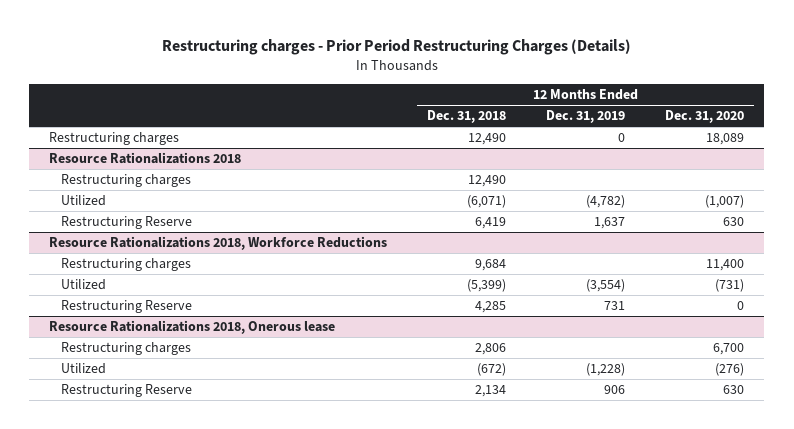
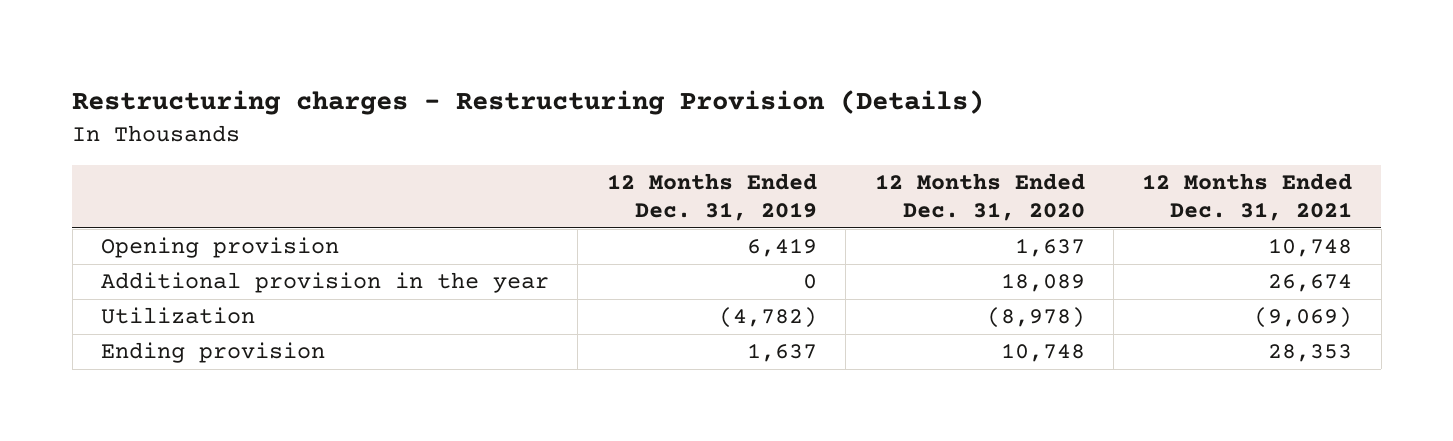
[161,39,631,56] Restructuring charges - Prior Period Restructuring Charges (Details) -> [72,90,985,116] Restructuring charges - Restructuring Provision (Details)
[427,110,507,124] Dec. 31, 2018 -> none
none -> [1142,173,1353,222] 12 Months Ended Dec. 31, 2021
[49,152,242,165] Resource Rationalizations 2018 -> none
[60,174,191,188] Restructuring charges -> none
[60,195,106,207] Utilized -> none
[60,216,192,230] Restructuring Reserve -> none
[49,236,388,251] Resource Rationalizations 2018, Workforce Reductions -> none
[60,258,191,272] Restructuring charges -> none
[60,279,106,291] Utilized -> none
[60,300,192,314] Restructuring Reserve -> none
[49,320,336,335] Resource Rationalizations 2018, Onerous lease -> none
[60,342,191,356] Restructuring charges -> none
[60,363,106,375] Utilized -> none
[60,384,192,398] Restructuring Reserve -> none
none -> [101,237,340,259] Opening provision
[49,132,180,146] Restructuring charges -> [101,272,550,294] Additional provision in the year
none -> [101,307,256,325] Utilization
none -> [101,342,326,364] Ending provision

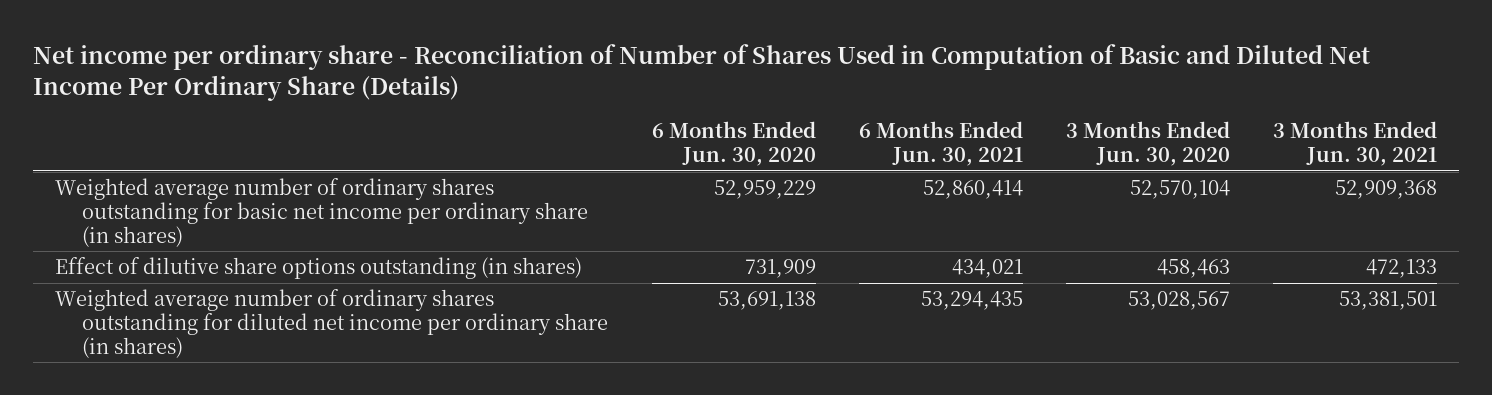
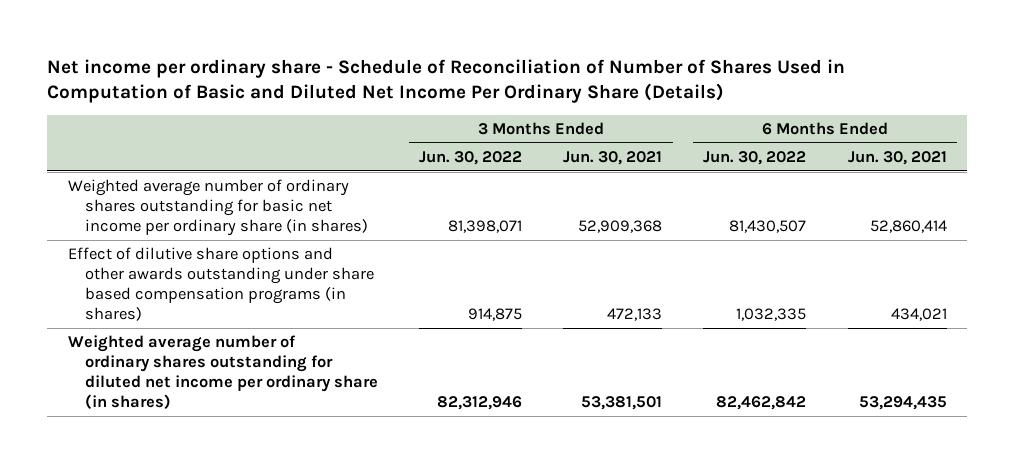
[33,44,1371,102] Net income per ordinary share - Reconciliation of Number of Shares Used in Computation of Basic and Diluted Net Income Per Ordinary Share (Details) -> [47,58,846,104] Net income per ordinary share - Schedule of Reconciliation of Number of Shares Used in Computation of Basic and Diluted Net Income Per Ordinary Share (Details)
[651,121,816,166] 6 Months Ended Jun. 30, 2020 -> none
[1066,121,1231,166] 3 Months Ended Jun. 30, 2020 -> none
none -> [419,151,523,166] Jun. 30, 2022
none -> [703,151,807,166] Jun. 30, 2022
[55,257,583,280] Effect of dilutive share options outstanding (in shares) -> [67,247,375,322] Effect of dilutive share options and other awards outstanding under share based compensation programs (in shares)

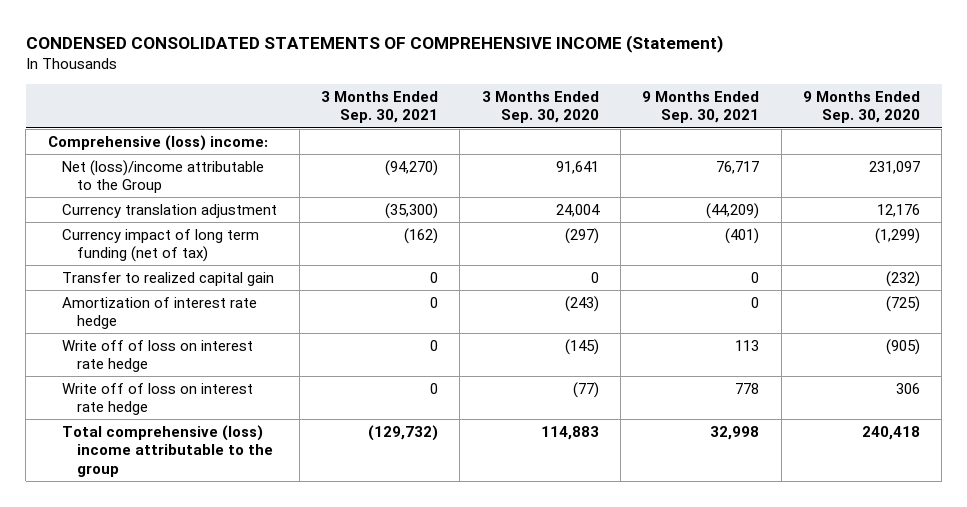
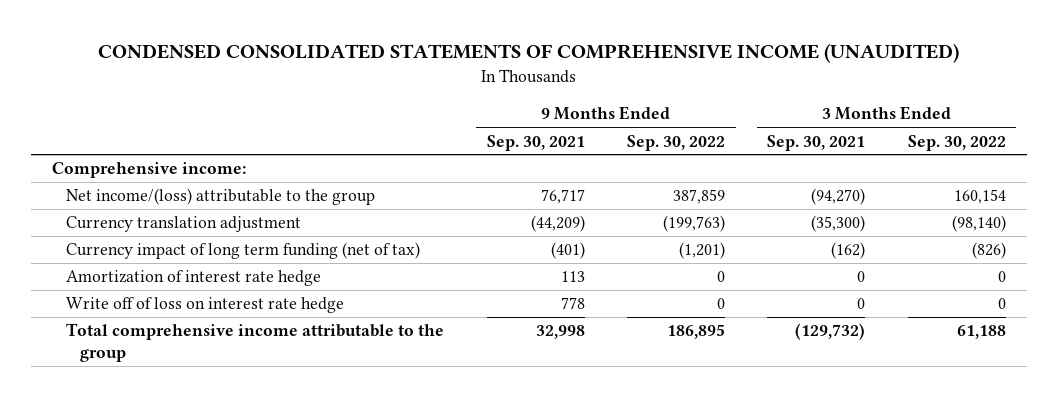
[25,34,723,53] CONDENSED CONSOLIDATED STATEMENTS OF COMPREHENSIVE INCOME (Statement) -> [97,43,959,64] CONDENSED CONSOLIDATED STATEMENTS OF COMPREHENSIVE INCOME (UNAUDITED)
[481,90,599,124] 3 Months Ended Sep. 30, 2020 -> none
[802,90,920,124] 9 Months Ended Sep. 30, 2020 -> none
none -> [626,134,725,151] Sep. 30, 2022
none -> [907,134,1006,151] Sep. 30, 2022
[47,134,268,151] Comprehensive (loss) income: -> [52,162,247,179] Comprehensive income:
[62,159,265,194] Net (loss)/income attributable to the Group -> [66,188,376,206] Net income/(loss) attributable to the group
[62,271,275,286] Transfer to realized capital gain -> none
[62,339,254,373] Write off of loss on interest rate hedge -> none
[751,296,760,308] 0 -> [560,271,585,283] 113
[62,424,274,478] Total comprehensive (loss) income attributable to the group -> [66,323,445,362] Total comprehensive income attributable to the group

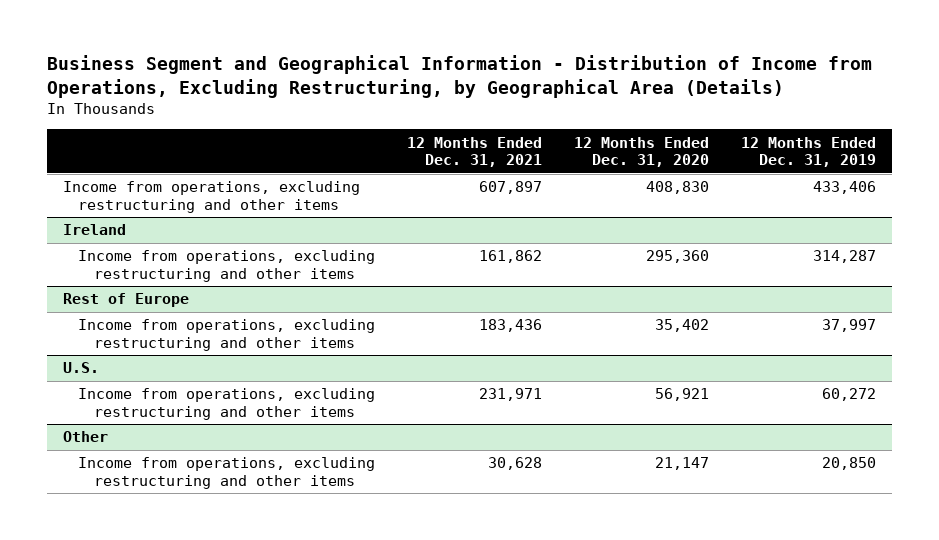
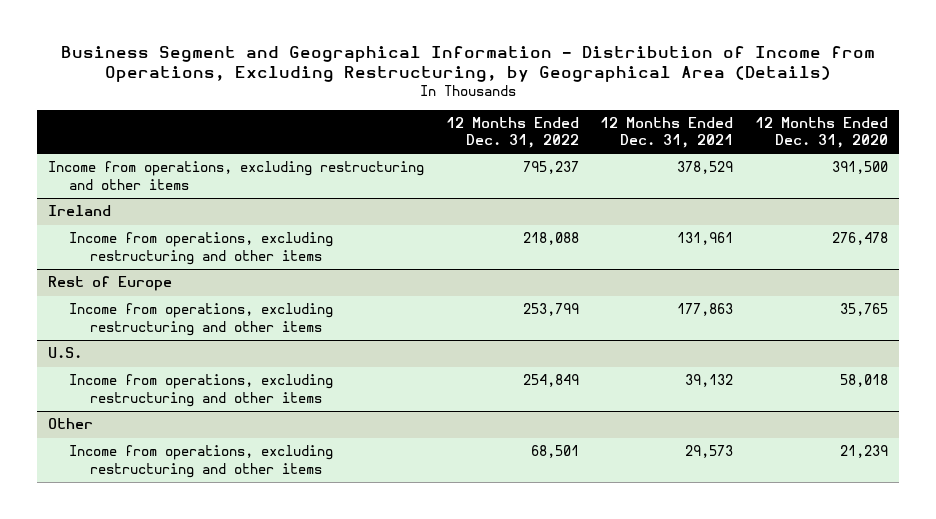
[741,136,877,168] 12 Months Ended Dec. 31, 2019 -> none
none -> [445,117,579,149] 12 Months Ended Dec. 31, 2022
[479,181,543,195] 607,897 -> [677,161,734,175] 378,529
[646,181,710,195] 408,830 -> [831,161,888,175] 391,500
[479,250,543,264] 161,862 -> [677,232,734,246] 131,961
[646,250,710,264] 295,360 -> [831,232,888,246] 276,478
[479,319,543,333] 183,436 -> [677,303,734,317] 177,863
[655,319,710,333] 35,402 -> [839,303,888,317] 35,765
[479,388,543,402] 231,971 -> [685,374,734,388] 39,132
[655,388,710,402] 56,921 -> [839,374,888,388] 58,018
[488,457,543,471] 30,628 -> [685,445,734,459] 29,573
[655,457,710,471] 21,147 -> [839,445,888,459] 21,239

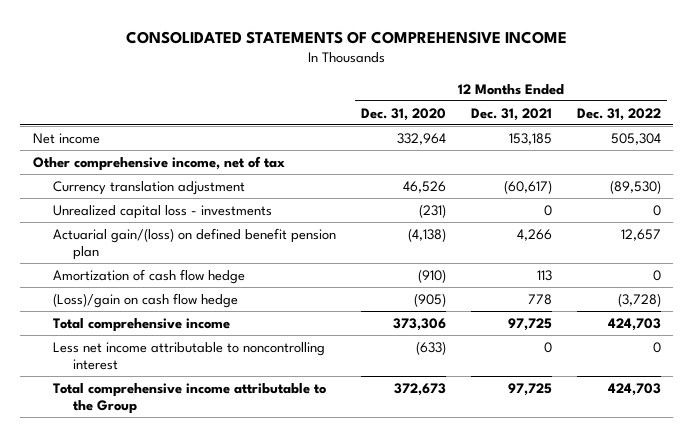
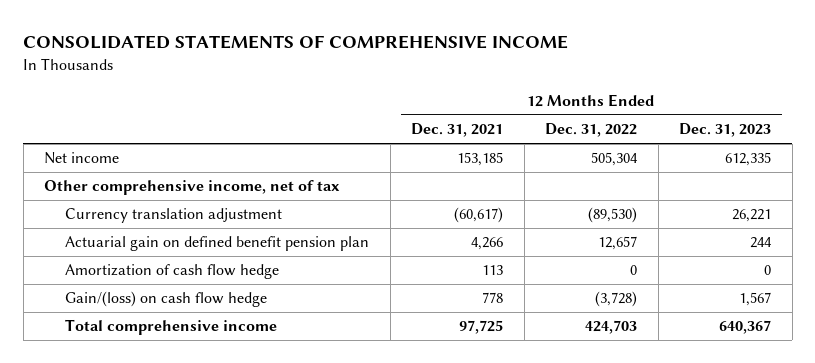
[360,107,446,121] Dec. 31, 2020 -> none
none -> [679,123,772,138] Dec. 31, 2023
[52,204,272,219] Unrealized capital loss - investments -> none
[52,227,336,260] Actuarial gain/(loss) on defined benefit pension plan -> [65,236,370,252] Actuarial gain on defined benefit pension plan
[52,292,238,308] (Loss)/gain on cash flow hedge -> [65,291,268,308] Gain/(loss) on cash flow hedge
[52,341,325,370] Less net income attributable to noncontrolling interest -> none
[52,382,326,414] Total comprehensive income attributable to the Group -> none

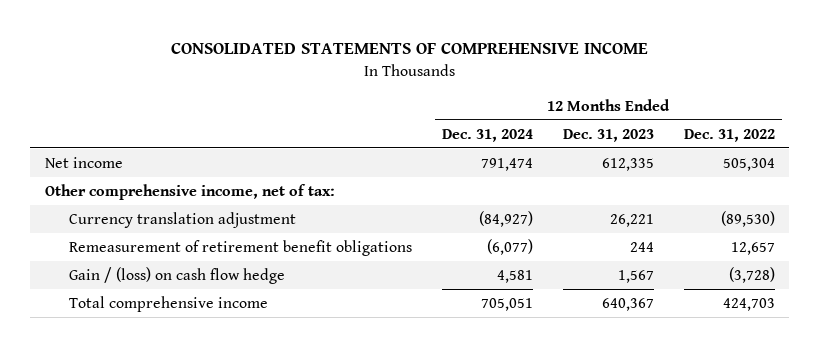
[411,123,504,138] Dec. 31, 2021 -> none
none -> [442,128,534,142] Dec. 31, 2024
[44,180,341,196] Other comprehensive income, net of tax -> [44,183,335,200] Other comprehensive income, net of tax:
[65,264,280,280] Amortization of cash flow hedge -> none
[65,236,370,252] Actuarial gain on defined benefit pension plan -> [69,239,413,256] Remeasurement of retirement benefit obligations
[65,291,268,308] Gain/(loss) on cash flow hedge -> [69,266,286,284] Gain / (loss) on cash flow hedge

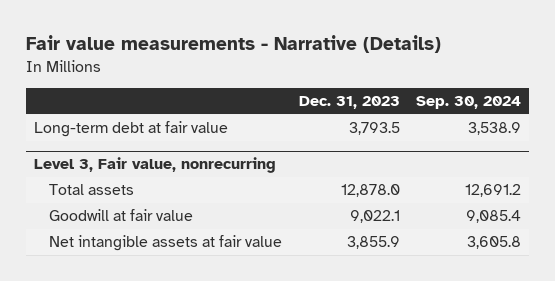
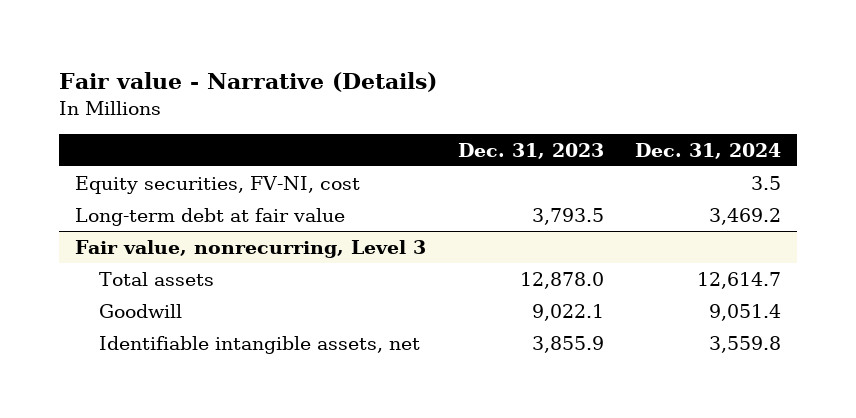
[25,35,441,54] Fair value measurements - Narrative (Details) -> [59,71,438,92] Fair value - Narrative (Details)
[416,96,522,110] Sep. 30, 2024 -> none
none -> [635,142,782,159] Dec. 31, 2024
none -> [74,175,360,194] Equity securities, FV-NI, cost
[33,157,276,174] Level 3, Fair value, nonrecurring -> [74,239,426,258] Fair value, nonrecurring, Level 3
[49,209,194,222] Goodwill at fair value -> [99,303,183,318] Goodwill
[49,235,283,252] Net intangible assets at fair value -> [99,335,421,354] Identifiable intangible assets, net

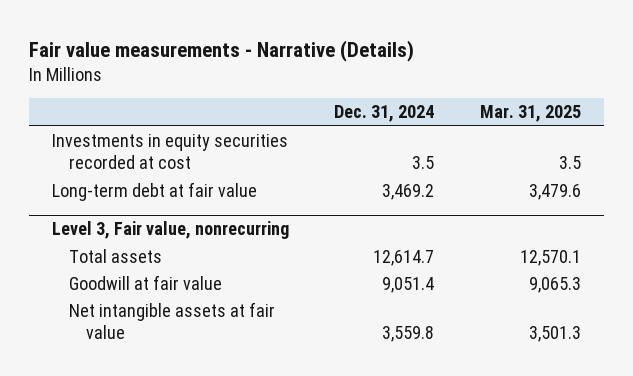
[59,71,438,92] Fair value - Narrative (Details) -> [28,39,414,62] Fair value measurements - Narrative (Details)
[457,142,604,159] Dec. 31, 2023 -> none
none -> [480,105,582,123] Mar. 31, 2025
[74,175,360,194] Equity securities, FV-NI, cost -> none
none -> [51,133,288,170] Investments in equity securities recorded at cost
[74,239,426,258] Fair value, nonrecurring, Level 3 -> [51,221,289,240] Level 3, Fair value, nonrecurring
[99,303,183,318] Goodwill -> [68,274,222,290] Goodwill at fair value
[99,335,421,354] Identifiable intangible assets, net -> [68,301,275,340] Net intangible assets at fair value

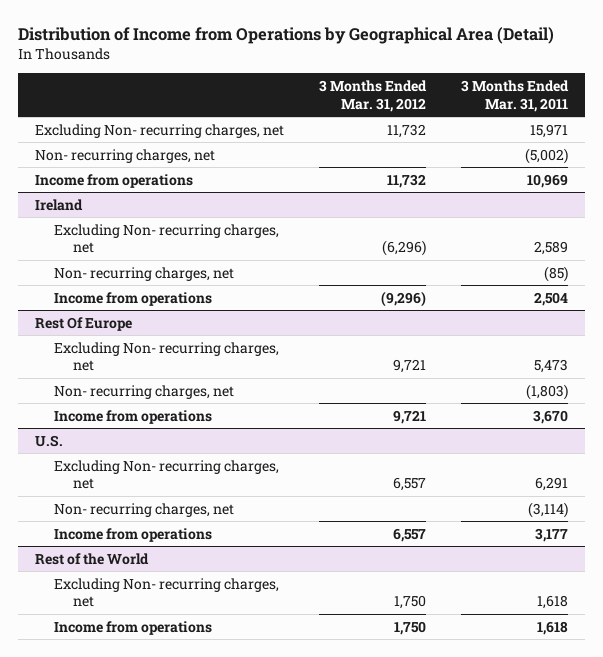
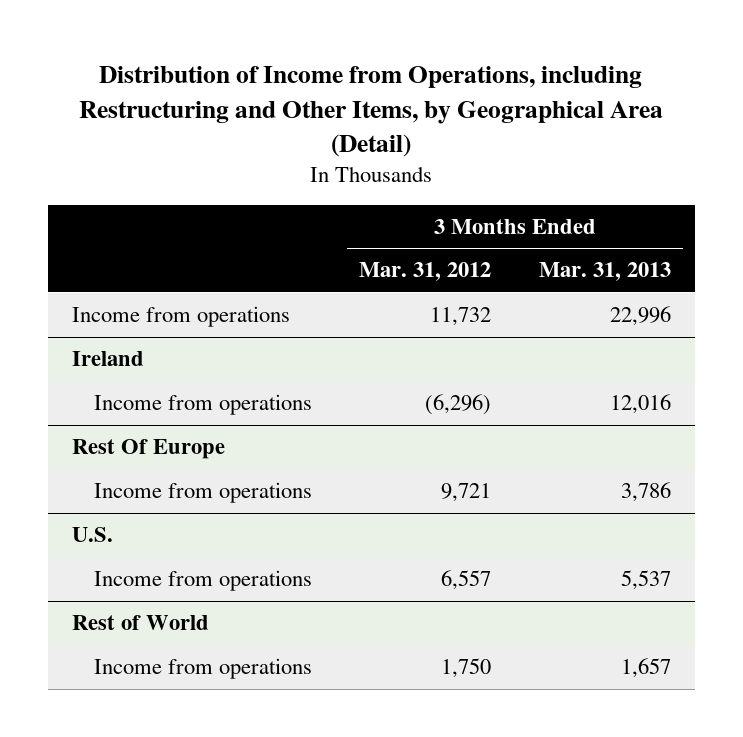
[18,27,555,45] Distribution of Income from Operations by Geographical Area (Detail) -> [79,66,664,158] Distribution of Income from Operations, including Restructuring and Other Items, by Geographical Area (Detail)
[460,80,569,112] 3 Months Ended Mar. 31, 2011 -> none
none -> [538,262,671,282] Mar. 31, 2013
[35,123,285,138] Excluding Non- recurring charges, net -> none
[35,148,216,163] Non- recurring charges, net -> none
[54,223,280,254] Excluding Non- recurring charges, net -> none
[54,266,235,281] Non- recurring charges, net -> none
[380,290,426,307] (9,296) -> [425,394,492,416] (6,296)
[54,341,280,372] Excluding Non- recurring charges, net -> none
[54,384,235,399] Non- recurring charges, net -> none
[54,459,280,490] Excluding Non- recurring charges, net -> none
[54,502,235,517] Non- recurring charges, net -> none
[54,577,280,608] Excluding Non- recurring charges, net -> none
[35,552,150,565] Rest of the World -> [72,615,210,631] Rest of World

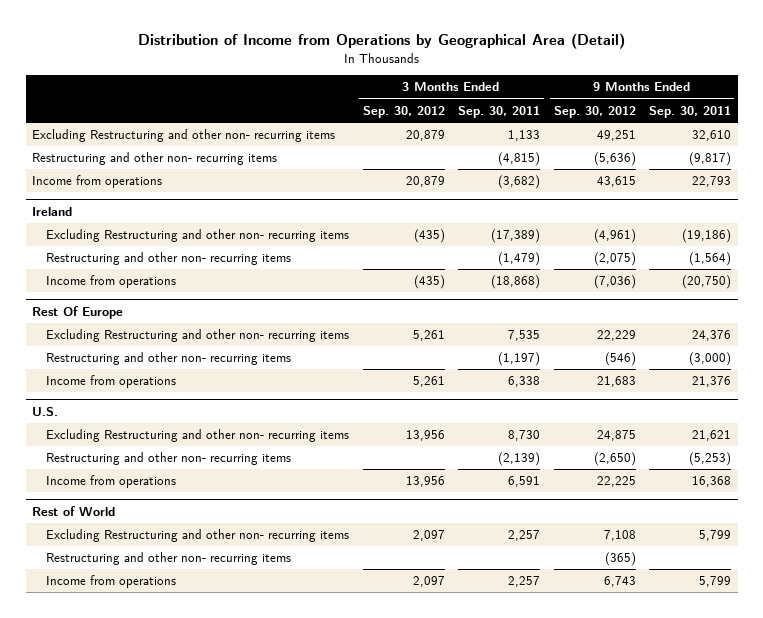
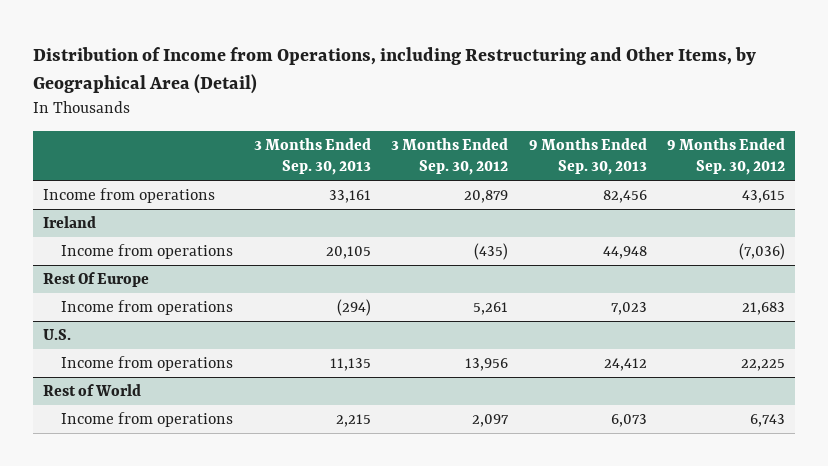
[137,33,625,50] Distribution of Income from Operations by Geographical Area (Detail) -> [32,46,756,94] Distribution of Income from Operations, including Restructuring and Other Items, by Geographical Area (Detail)
[458,105,541,118] Sep. 30, 2011 -> none
[649,105,732,118] Sep. 30, 2011 -> none
none -> [253,138,371,176] 3 Months Ended Sep. 30, 2013
none -> [528,138,647,176] 9 Months Ended Sep. 30, 2013
[32,129,336,143] Excluding Restructuring and other non- recurring items -> none
[32,152,278,166] Restructuring and other non- recurring items -> none
[46,229,350,243] Excluding Restructuring and other non- recurring items -> none
[46,252,292,266] Restructuring and other non- recurring items -> none
[46,329,350,343] Excluding Restructuring and other non- recurring items -> none
[46,352,292,366] Restructuring and other non- recurring items -> none
[46,429,350,443] Excluding Restructuring and other non- recurring items -> none
[46,452,292,466] Restructuring and other non- recurring items -> none
[46,529,350,543] Excluding Restructuring and other non- recurring items -> none
[46,552,292,566] Restructuring and other non- recurring items -> none

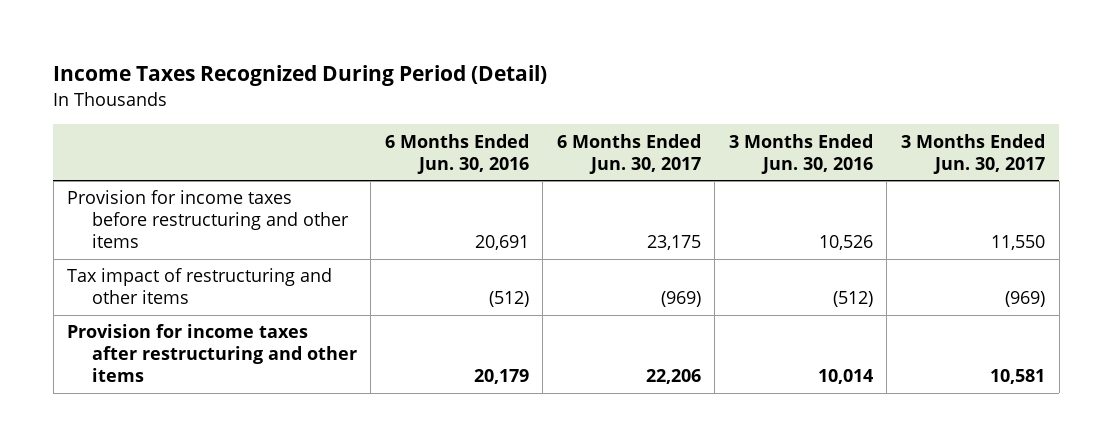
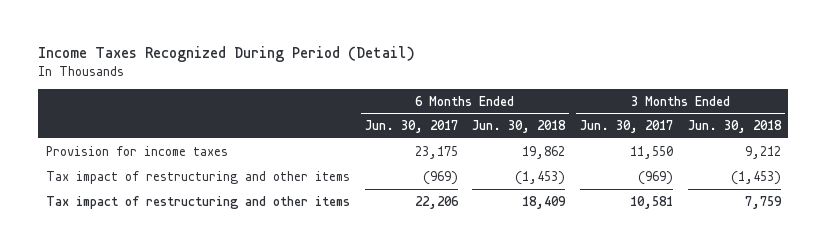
[384,133,529,174] 6 Months Ended Jun. 30, 2016 -> none
[728,133,873,174] 3 Months Ended Jun. 30, 2016 -> none
none -> [472,120,567,134] Jun. 30, 2018
none -> [687,120,782,134] Jun. 30, 2018
[67,190,349,249] Provision for income taxes before restructuring and other items -> [45,145,228,156] Provision for income taxes
[67,324,357,383] Provision for income taxes after restructuring and other items -> [45,195,350,209] Tax impact of restructuring and other items

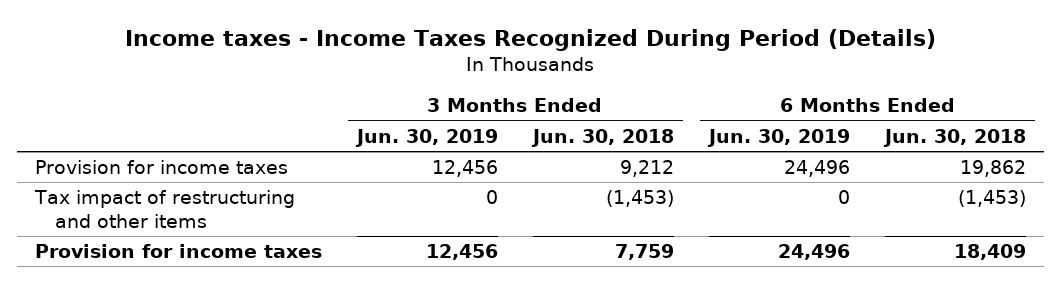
[38,46,416,63] Income Taxes Recognized During Period (Detail) -> [125,29,937,52] Income taxes - Income Taxes Recognized During Period (Details)
[364,120,458,134] Jun. 30, 2017 -> none
[580,120,674,134] Jun. 30, 2017 -> none
none -> [354,128,498,147] Jun. 30, 2019
none -> [706,128,850,147] Jun. 30, 2019
[45,195,350,209] Tax impact of restructuring and other items -> [34,244,322,259] Provision for income taxes

